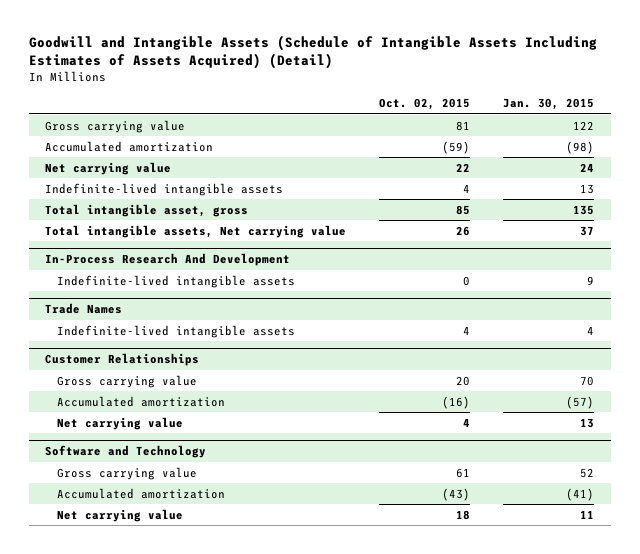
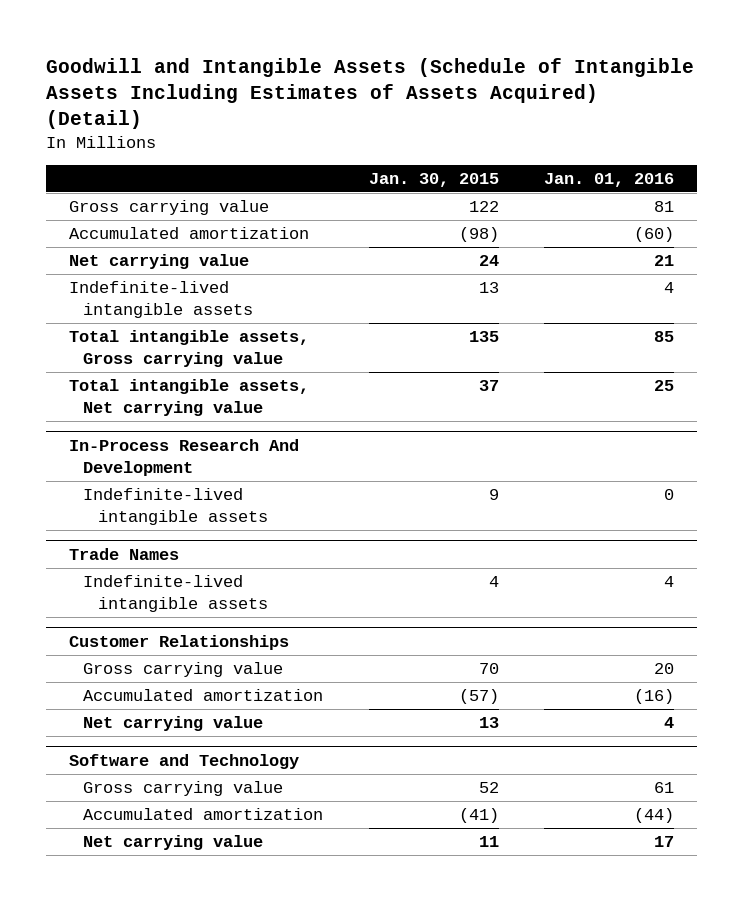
[379,98,471,111] Oct. 02, 2015 -> none
none -> [544,172,675,187] Jan. 01, 2016
[45,203,249,217] Total intangible asset, gross -> [68,330,309,367] Total intangible assets, Gross carrying value

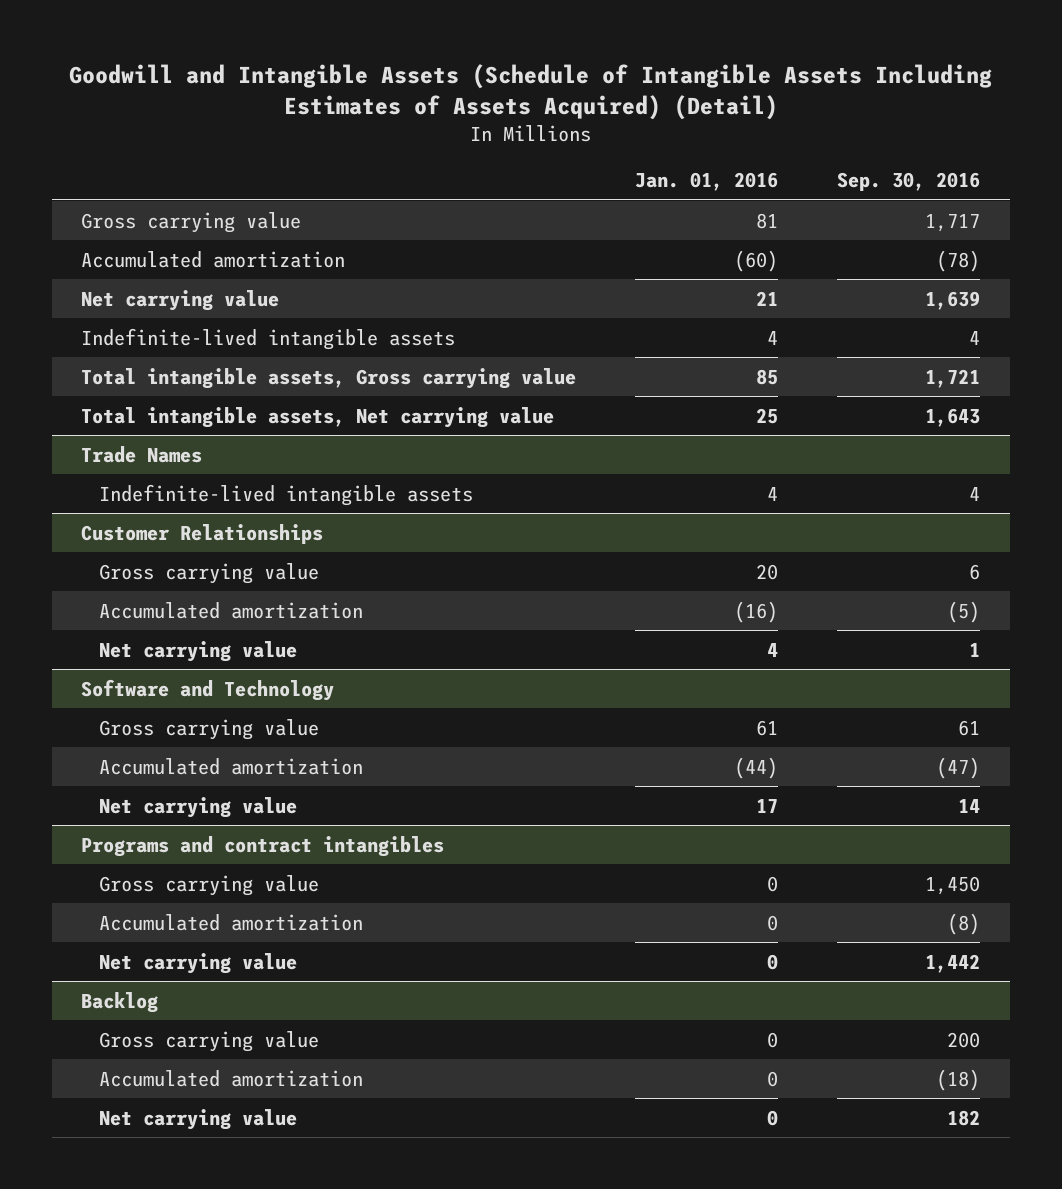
[368,172,499,187] Jan. 30, 2015 -> none
none -> [837,172,981,192] Sep. 30, 2016
[68,439,299,476] In-Process Research And Development -> none
[83,488,268,525] Indefinite-lived intangible assets -> none
none -> [81,835,445,857] Programs and contract intangibles
none -> [98,874,319,896] Gross carrying value
none -> [98,913,363,931] Accumulated amortization
none -> [98,952,297,974] Net carrying value
none -> [81,991,159,1013] Backlog
none -> [98,1030,319,1052] Gross carrying value
none -> [98,1069,363,1087] Accumulated amortization
none -> [98,1108,297,1130] Net carrying value

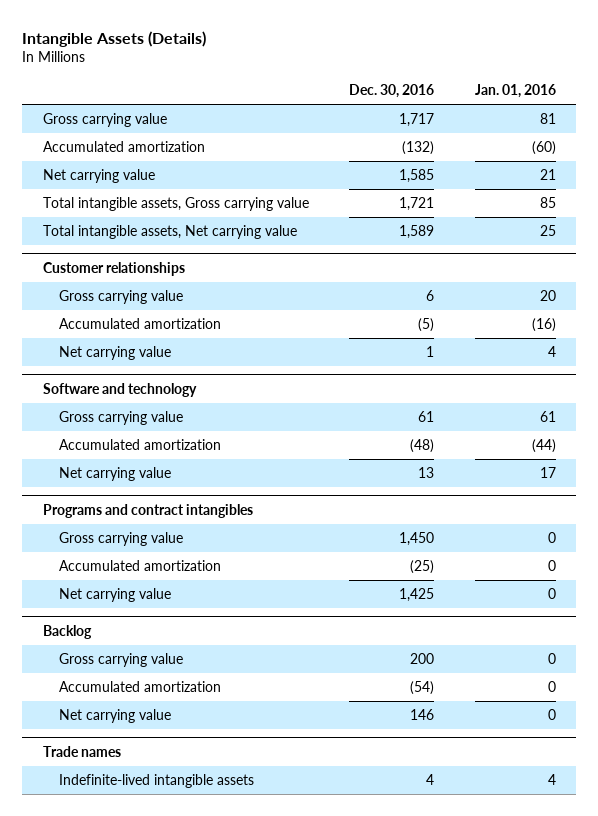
[68,63,992,120] Goodwill and Intangible Assets (Schedule of Intangible Assets Including Estimates of Assets Acquired) (Detail) -> [22,30,207,47] Intangible Assets (Details)
[837,172,981,192] Sep. 30, 2016 -> none
none -> [349,83,435,98] Dec. 30, 2016
[81,327,456,350] Indefinite-lived intangible assets -> none
[81,445,203,463] Trade Names -> none
[98,483,473,506] Indefinite-lived intangible assets -> none
[81,523,324,544] Customer Relationships -> [42,261,185,276] Customer relationships
[81,678,335,701] Software and Technology -> [42,382,197,397] Software and technology
none -> [42,745,121,757] Trade names
none -> [59,774,255,789] Indefinite-lived intangible assets

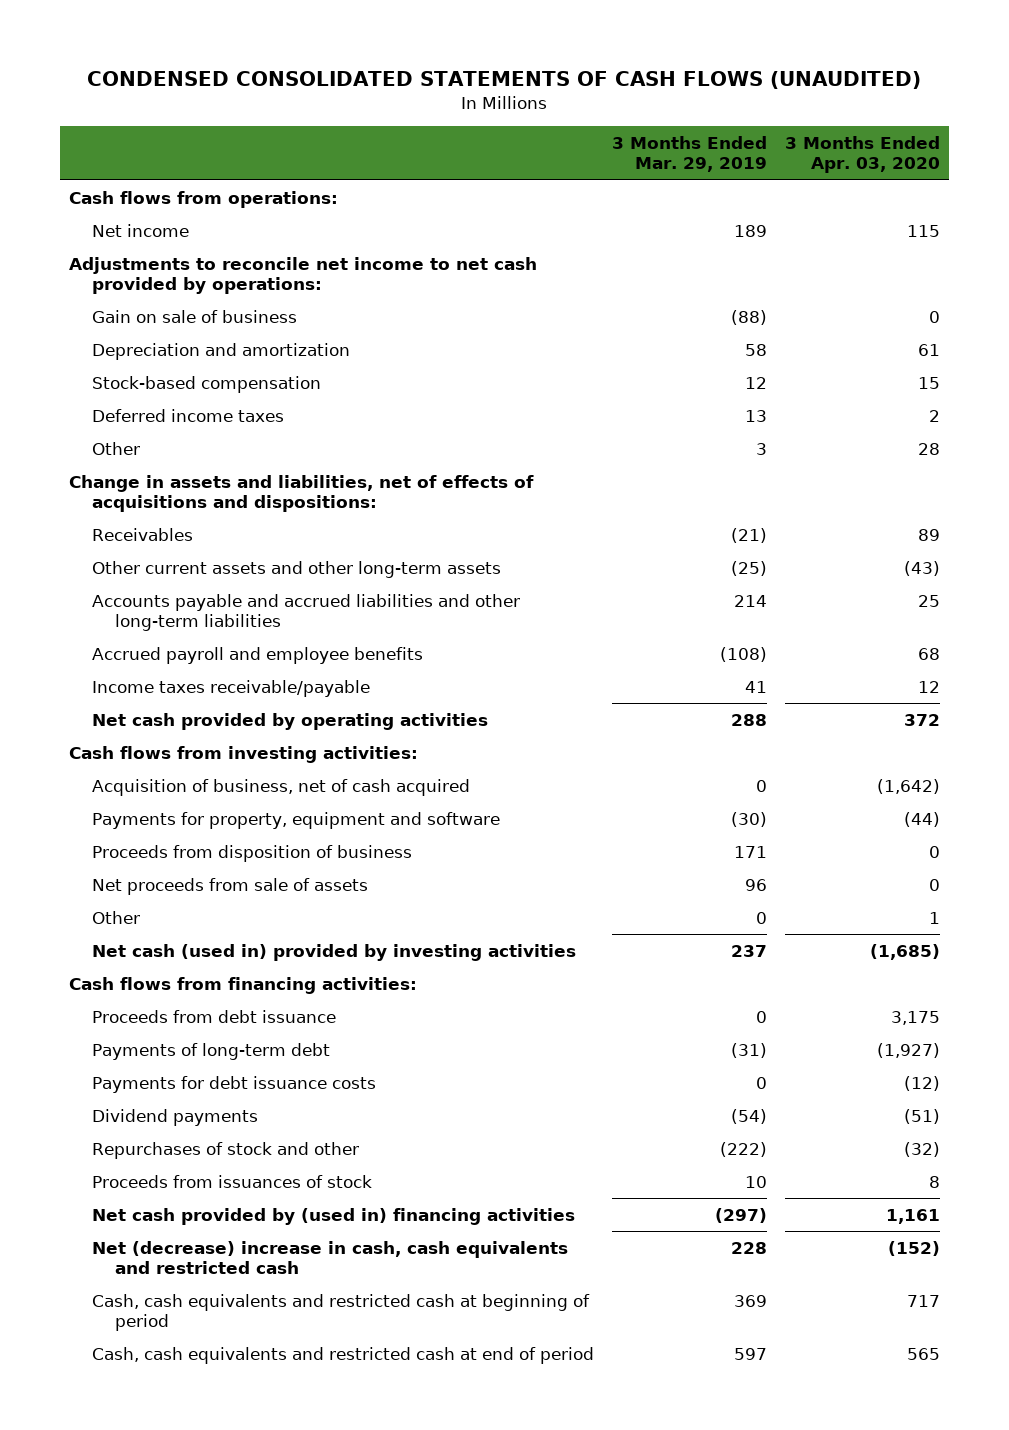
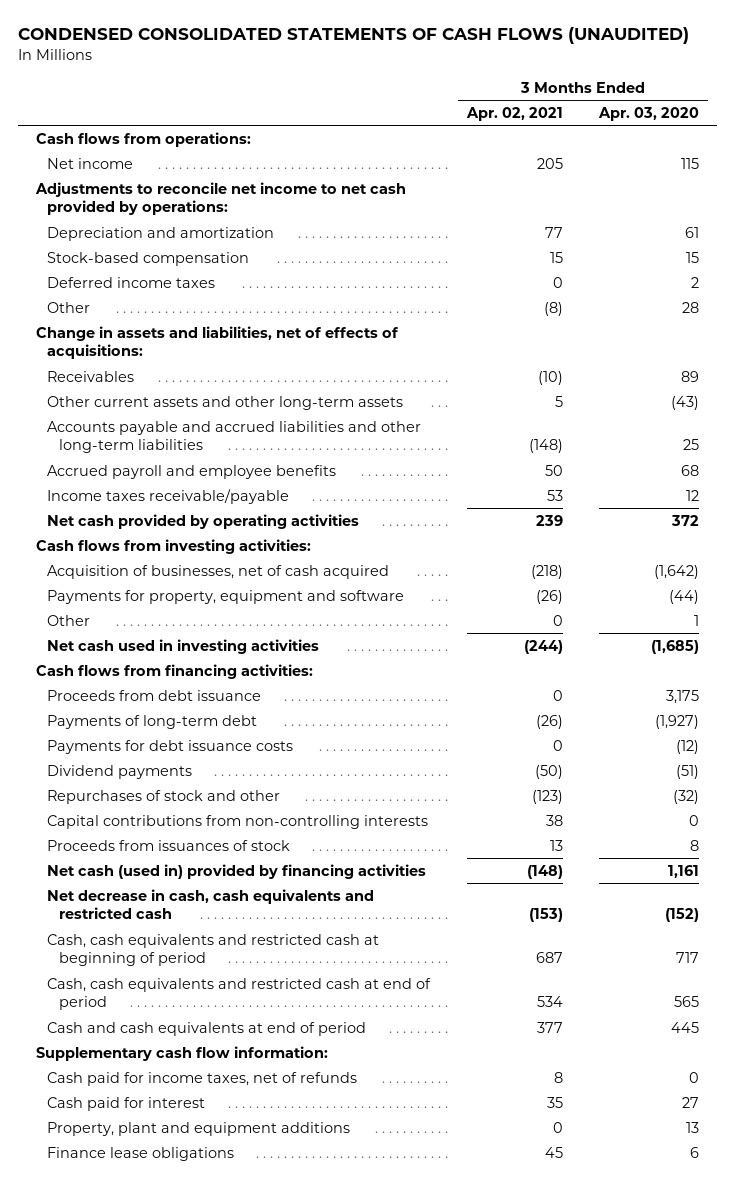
[611,136,767,173] 3 Months Ended Mar. 29, 2019 -> none
none -> [465,106,563,121] Apr. 02, 2021
[91,309,297,323] Gain on sale of business -> none
[68,474,534,512] Change in assets and liabilities, net of effects of acquisitions and dispositions: -> [35,325,399,360] Change in assets and liabilities, net of effects of acquisitions:
[91,778,470,796] Acquisition of business, net of cash acquired -> [47,564,390,579] Acquisition of businesses, net of cash acquired
[91,844,412,862] Proceeds from disposition of business -> none
[91,877,368,895] Net proceeds from sale of assets -> none
[91,943,576,961] Net cash (used in) provided by investing activities -> [47,638,320,654] Net cash used in investing activities
none -> [47,814,429,829] Capital contributions from non-controlling interests
[91,1207,575,1225] Net cash provided by (used in) financing activities -> [47,863,427,879] Net cash (used in) provided by financing activities
[91,1240,568,1274] Net (decrease) increase in cash, cash equivalents and restricted cash -> [47,888,375,920] Net decrease in cash, cash equivalents and restricted cash
none -> [47,1021,367,1036] Cash and cash equivalents at end of period
none -> [35,1045,328,1061] Supplementary cash flow information:
none -> [47,1071,358,1086] Cash paid for income taxes, net of refunds
none -> [47,1096,206,1111] Cash paid for interest
none -> [47,1121,351,1136] Property, plant and equipment additions
none -> [47,1146,235,1161] Finance lease obligations

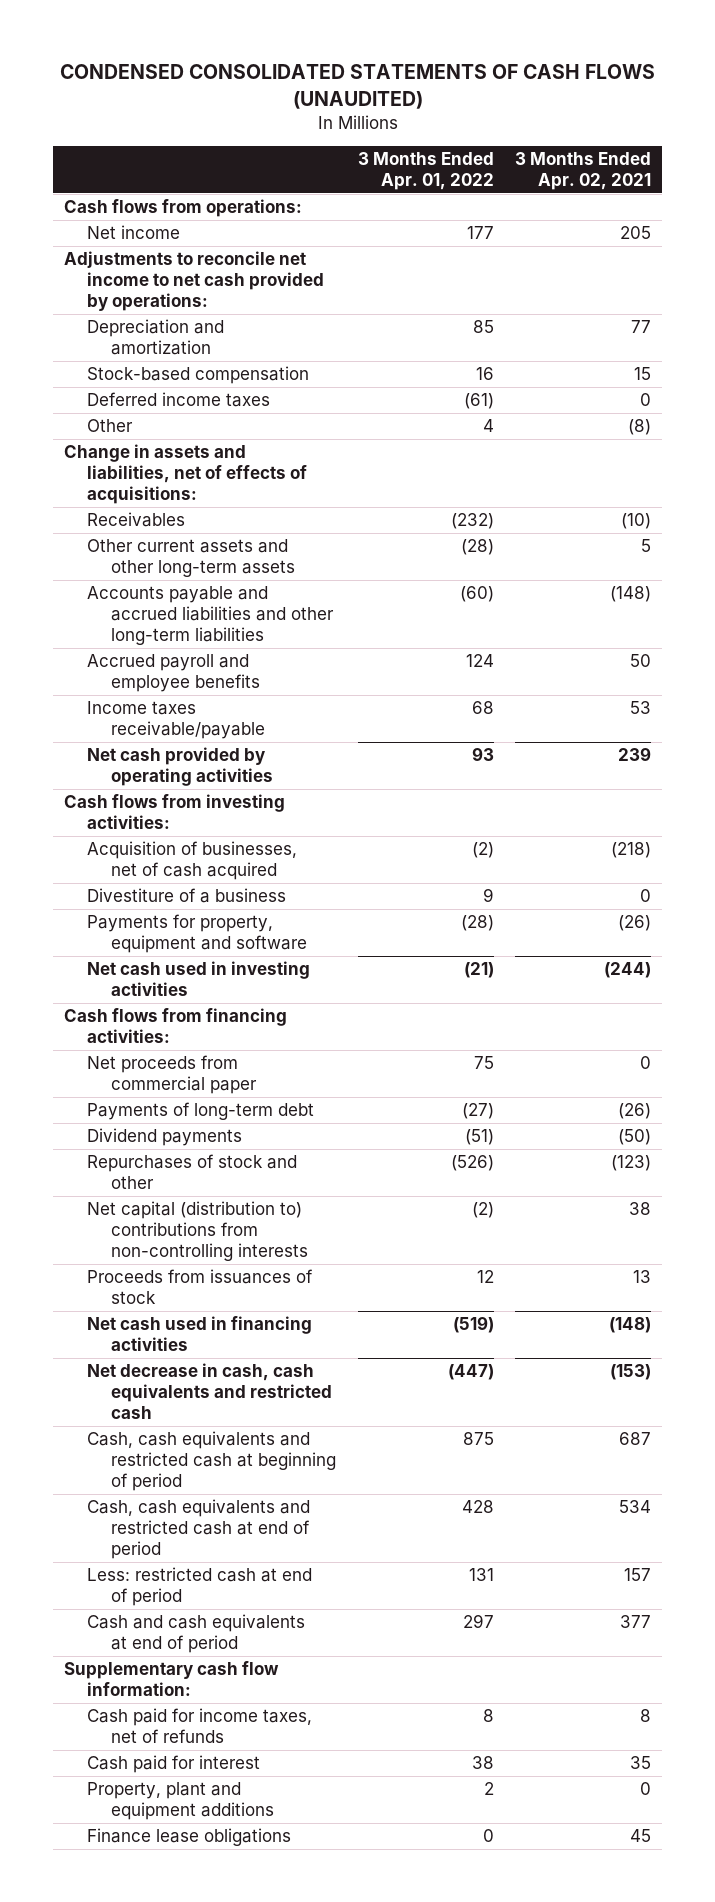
[598,106,700,121] Apr. 03, 2020 -> none
none -> [357,152,494,190] 3 Months Ended Apr. 01, 2022
none -> [87,888,287,904] Divestiture of a business
[47,614,91,626] Other -> none
[47,689,262,701] Proceeds from debt issuance -> none
none -> [87,1055,257,1094] Net proceeds from commercial paper
[47,739,294,754] Payments for debt issuance costs -> none
[47,814,429,829] Capital contributions from non-controlling interests -> [87,1201,308,1261] Net capital (distribution to) contributions from non-controlling interests
[47,863,427,879] Net cash (used in) provided by financing activities -> [87,1316,313,1351] Net cash used in financing activities
none -> [87,1567,313,1606] Less: restricted cash at end of period

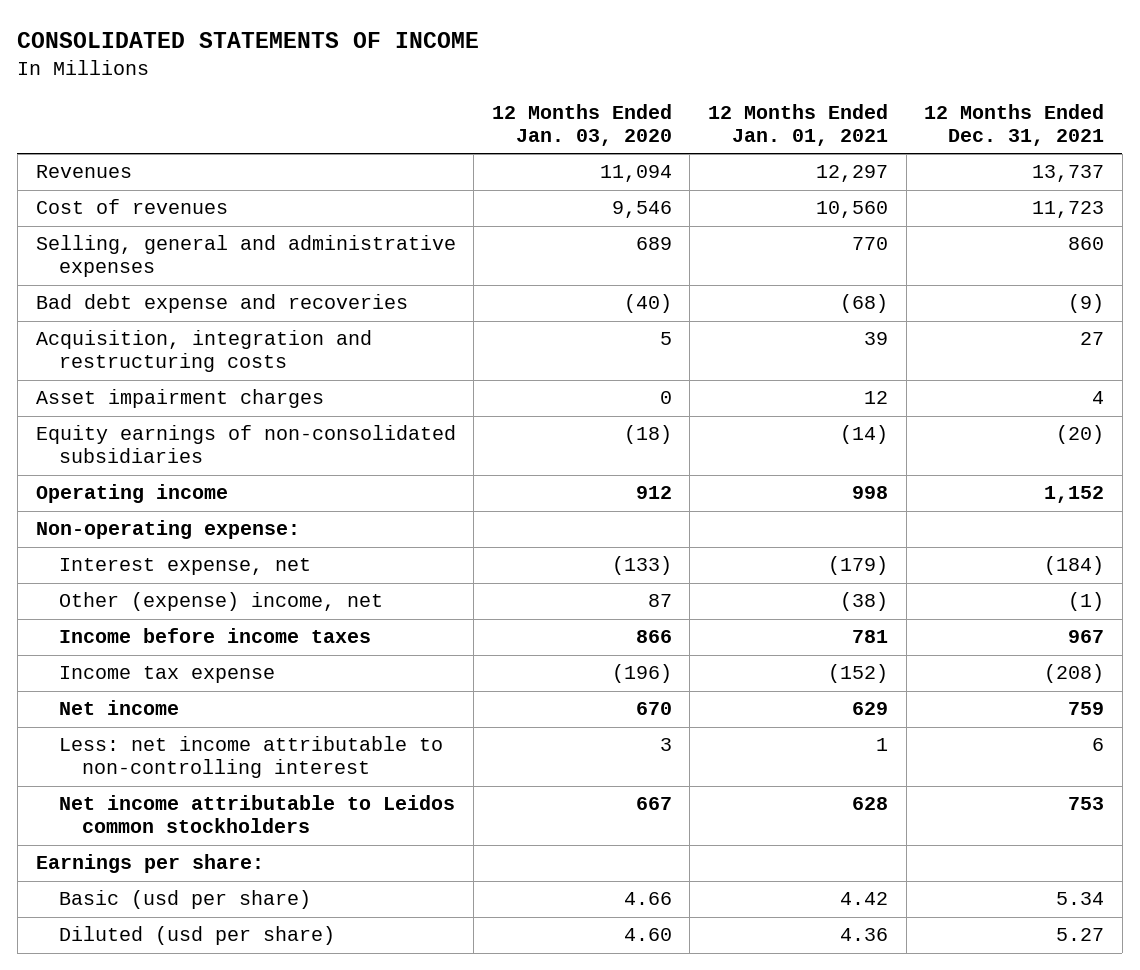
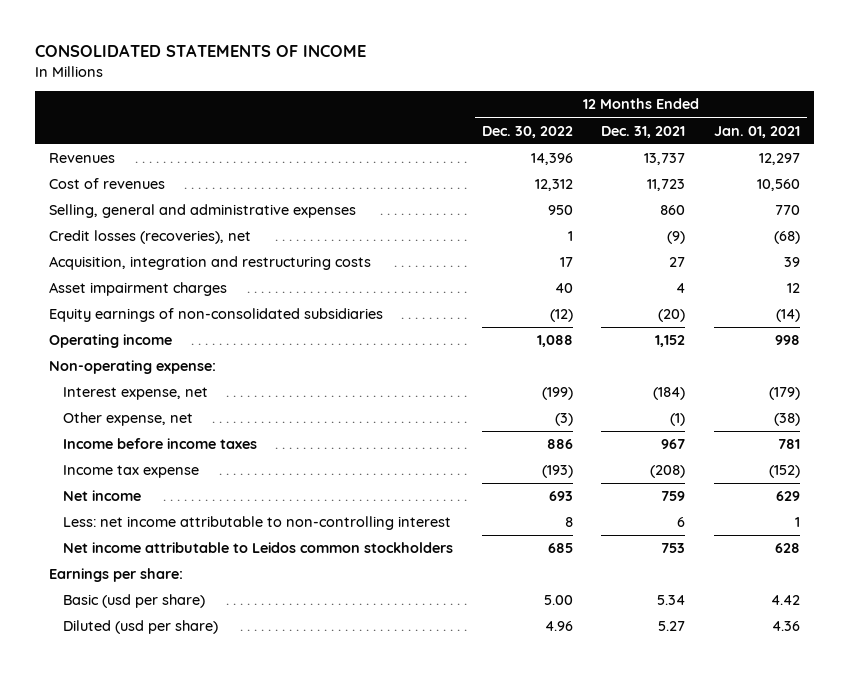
[491,104,672,146] 12 Months Ended Jan. 03, 2020 -> none
none -> [481,125,573,138] Dec. 30, 2022
[35,294,408,314] Bad debt expense and recoveries -> [49,230,252,245] Credit losses (recoveries), net
[58,592,383,612] Other (expense) income, net -> [63,412,194,427] Other expense, net

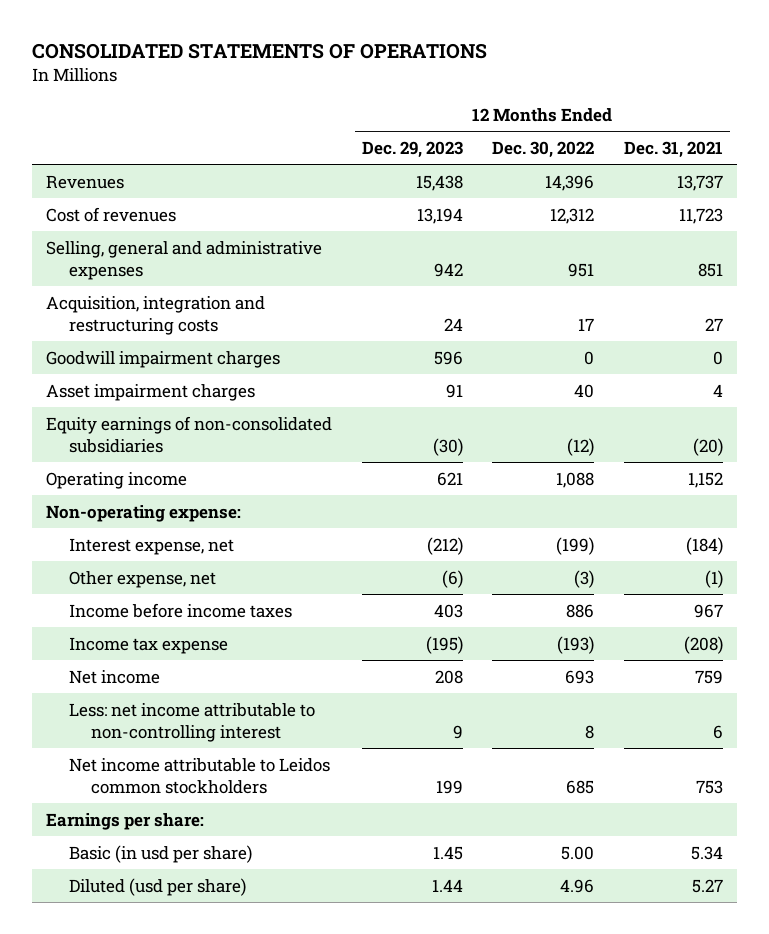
[34,44,366,58] CONSOLIDATED STATEMENTS OF INCOME -> [31,43,487,60] CONSOLIDATED STATEMENTS OF OPERATIONS
[713,125,800,138] Jan. 01, 2021 -> none
none -> [361,140,463,158] Dec. 29, 2023
[49,230,252,245] Credit losses (recoveries), net -> none
[547,205,573,216] 950 -> [568,262,595,277] 951
[660,205,686,216] 860 -> [697,262,723,277] 851
none -> [46,350,281,368] Goodwill impairment charges
[63,594,206,609] Basic (usd per share) -> [68,844,252,863] Basic (in usd per share)

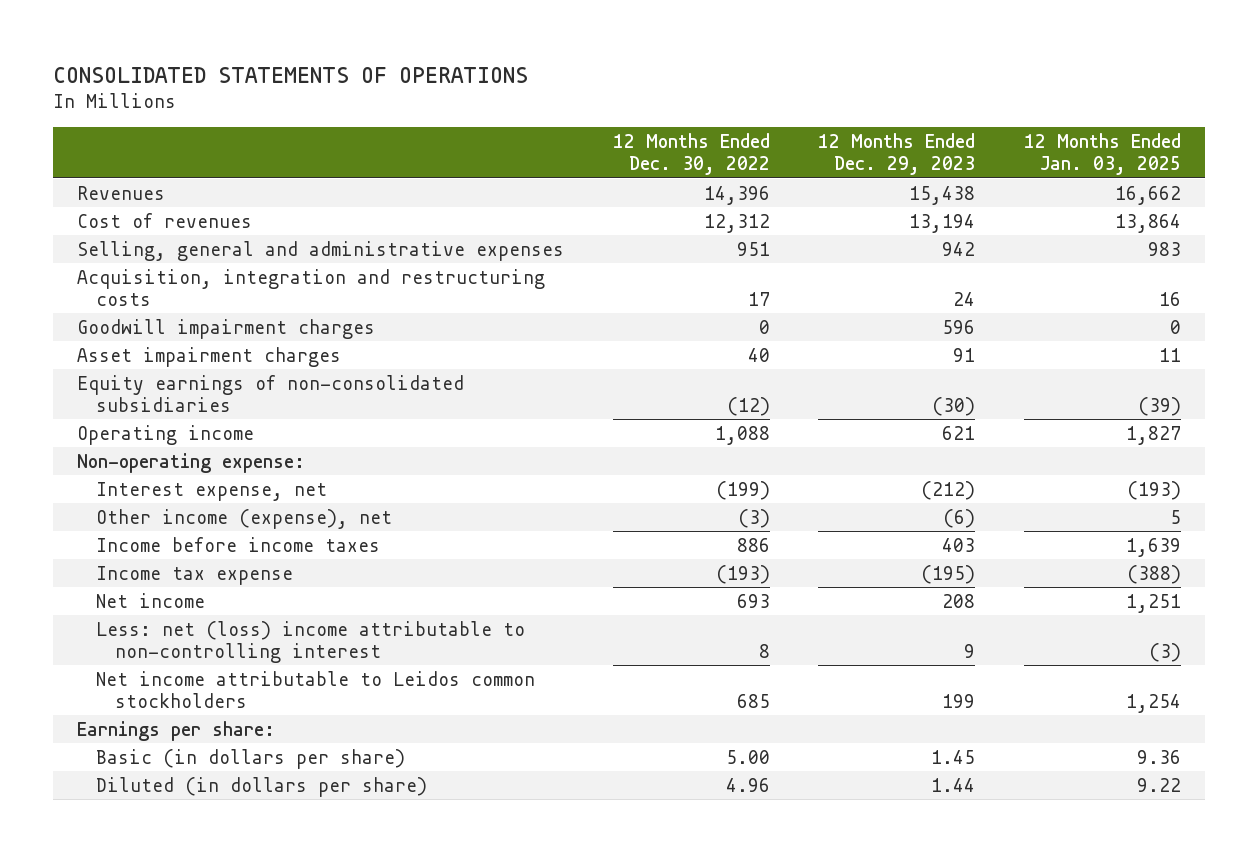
[623,140,723,158] Dec. 31, 2021 -> none
none -> [1023,132,1181,176] 12 Months Ended Jan. 03, 2025
[68,570,216,588] Other expense, net -> [96,508,393,529] Other income (expense), net
[68,702,315,742] Less: net income attributable to non-controlling interest -> [96,620,526,663] Less: net (loss) income attributable to non-controlling interest
[68,844,252,863] Basic (in usd per share) -> [96,748,406,769] Basic (in dollars per share)
[68,877,246,896] Diluted (usd per share) -> [96,776,428,797] Diluted (in dollars per share)

